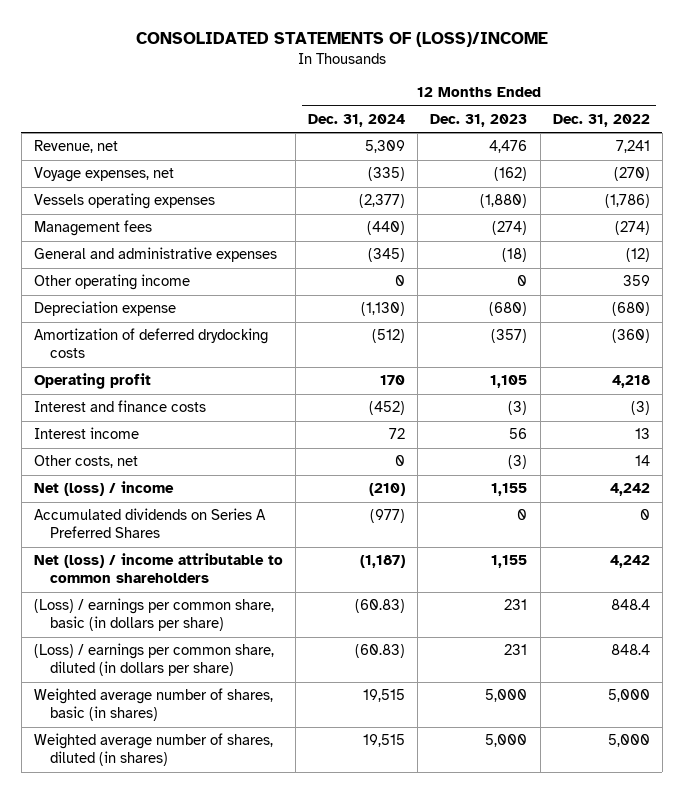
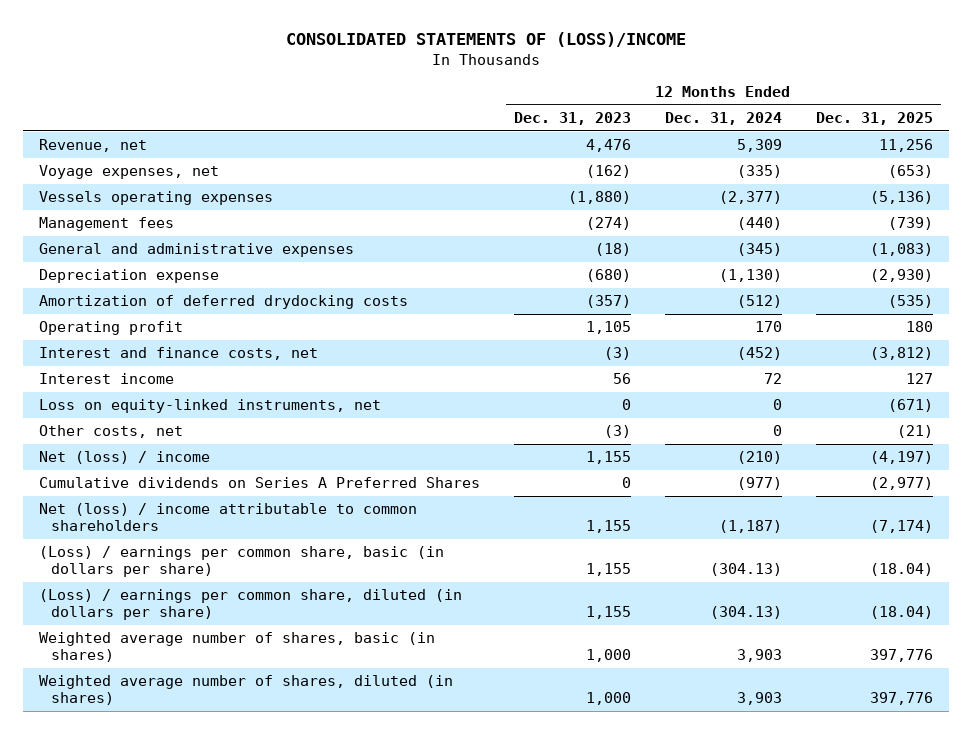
[552,113,650,127] Dec. 31, 2022 -> none
none -> [815,112,933,126] Dec. 31, 2025
[33,274,190,291] Other operating income -> none
[33,400,206,413] Interest and finance costs -> [39,347,319,361] Interest and finance costs, net
none -> [39,399,382,414] Loss on equity-linked instruments, net
[33,508,266,539] Accumulated dividends on Series A Preferred Shares -> [39,477,481,489] Cumulative dividends on Series A Preferred Shares
[355,599,406,614] (60.83) -> [709,563,782,577] (304.13)
[504,599,528,611] 231 -> [586,563,632,577] 1,155
[355,644,406,659] (60.83) -> [709,606,782,620] (304.13)
[504,644,528,656] 231 -> [586,606,632,620] 1,155
[363,689,406,703] 19,515 -> [736,649,782,663] 3,903
[485,689,528,703] 5,000 -> [586,649,632,663] 1,000
[363,734,406,748] 19,515 -> [736,692,782,706] 3,903
[485,734,528,748] 5,000 -> [586,692,632,706] 1,000

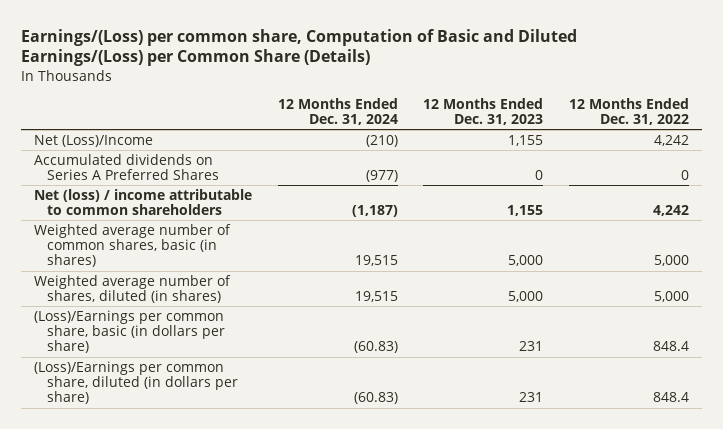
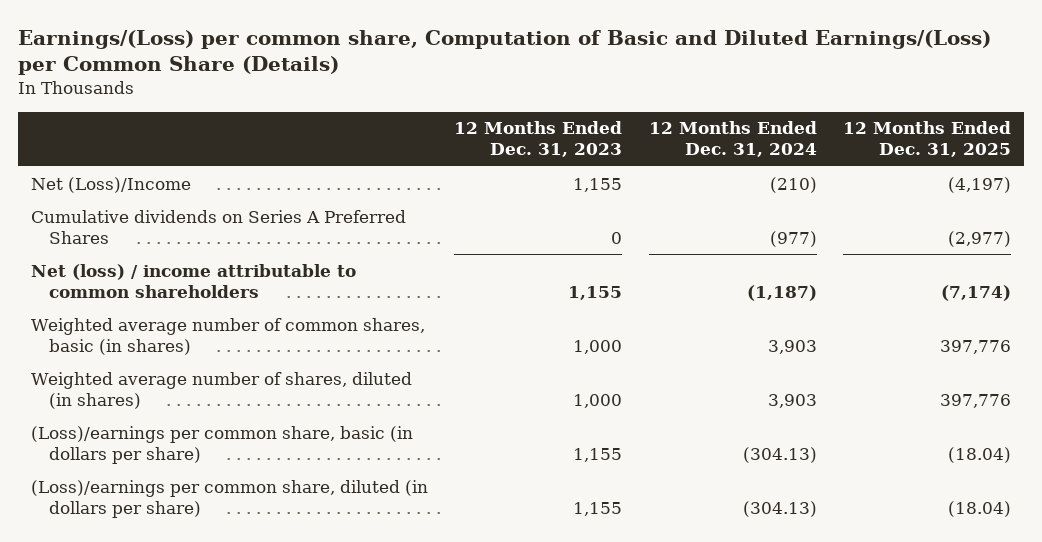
[569,97,690,125] 12 Months Ended Dec. 31, 2022 -> none
none -> [842,121,1011,158] 12 Months Ended Dec. 31, 2025
[33,153,219,181] Accumulated dividends on Series A Preferred Shares -> [31,209,407,244] Cumulative dividends on Series A Preferred Shares
[354,255,398,267] 19,515 -> [767,339,817,354] 3,903
[508,255,544,267] 5,000 -> [573,339,623,354] 1,000
[354,291,398,303] 19,515 -> [767,393,817,408] 3,903
[508,291,544,303] 5,000 -> [573,393,623,408] 1,000
[33,309,225,354] (Loss)/Earnings per common share, basic (in dollars per share) -> [31,425,414,464] (Loss)/earnings per common share, basic (in dollars per share)
[353,341,398,354] (60.83) -> [742,446,817,463] (304.13)
[519,341,544,352] 231 -> [573,447,623,462] 1,155
[33,360,238,405] (Loss)/Earnings per common share, diluted (in dollars per share) -> [31,479,429,518] (Loss)/earnings per common share, diluted (in dollars per share)
[353,392,398,405] (60.83) -> [742,500,817,517] (304.13)
[519,392,544,403] 231 -> [573,501,623,516] 1,155

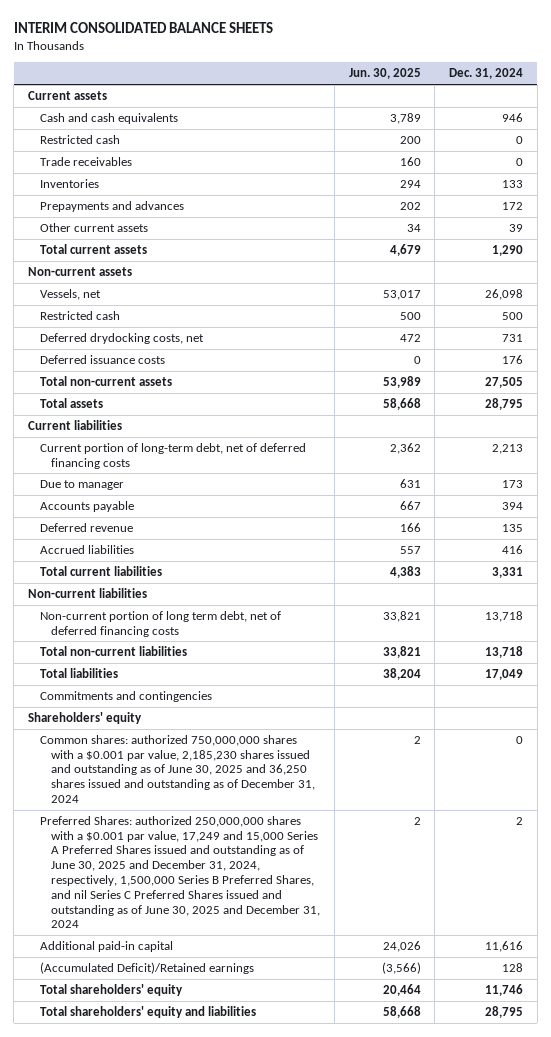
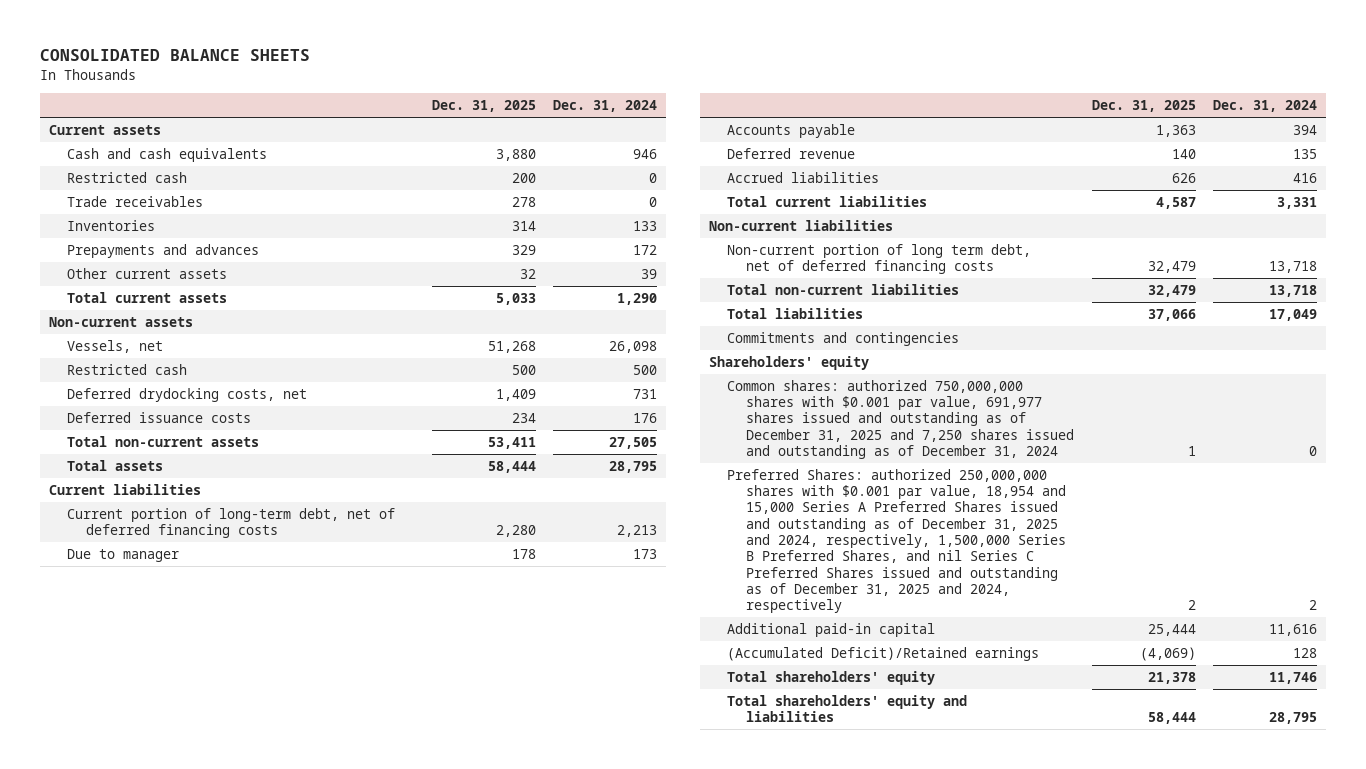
[13,22,273,34] INTERIM CONSOLIDATED BALANCE SHEETS -> [39,49,310,62] CONSOLIDATED BALANCE SHEETS
[348,68,421,80] Jun. 30, 2025 -> none
none -> [431,100,536,113] Dec. 31, 2025
[39,734,316,804] Common shares: authorized 750,000,000 shares with a $0.001 par value, 2,185,230 shares issued and outstanding as of June 30, 2025 and 36,250 shares issued and outstanding as of December 31, 2024 -> [727,379,1075,460] Common shares: authorized 750,000,000 shares with $0.001 par value, 691,977 shares issued and outstanding as of December 31, 2025 and 7,250 shares issued and outstanding as of December 31, 2024
[39,815,321,929] Preferred Shares: authorized 250,000,000 shares with a $0.001 par value, 17,249 and 15,000 Series A Preferred Shares issued and outstanding as of June 30, 2025 and December 31, 2024, respectively, 1,500,000 Series B Preferred Shares, and nil Series C Preferred Shares issued and outstanding as of June 30, 2025 and December 31, 2024 -> [727,468,1067,614] Preferred Shares: authorized 250,000,000 shares with $0.001 par value, 18,954 and 15,000 Series A Preferred Shares issued and outstanding as of December 31, 2025 and 2024, respectively, 1,500,000 Series B Preferred Shares, and nil Series C Preferred Shares issued and outstanding as of December 31, 2025 and 2024, respectively

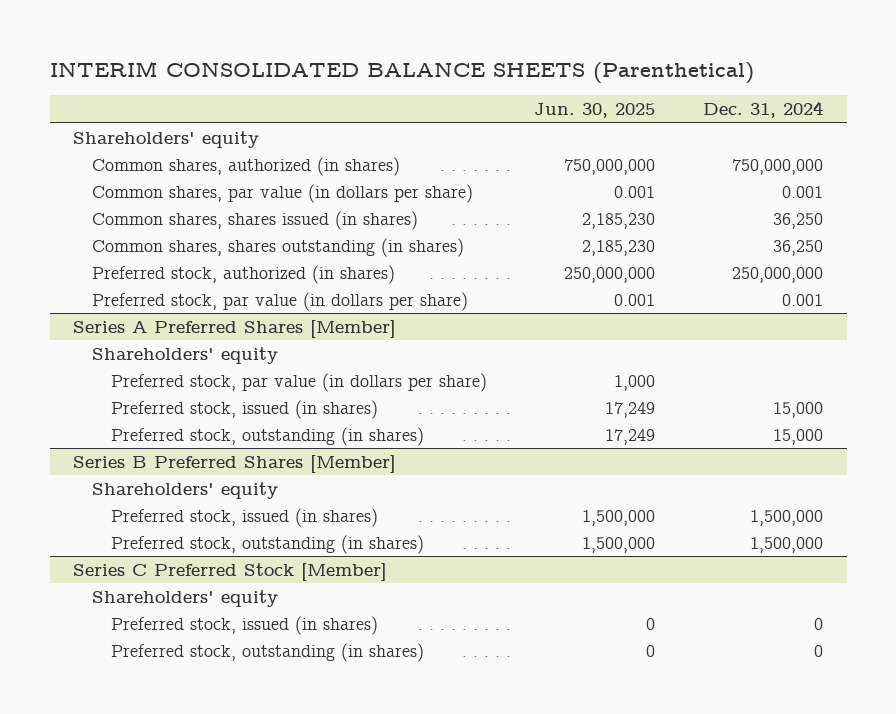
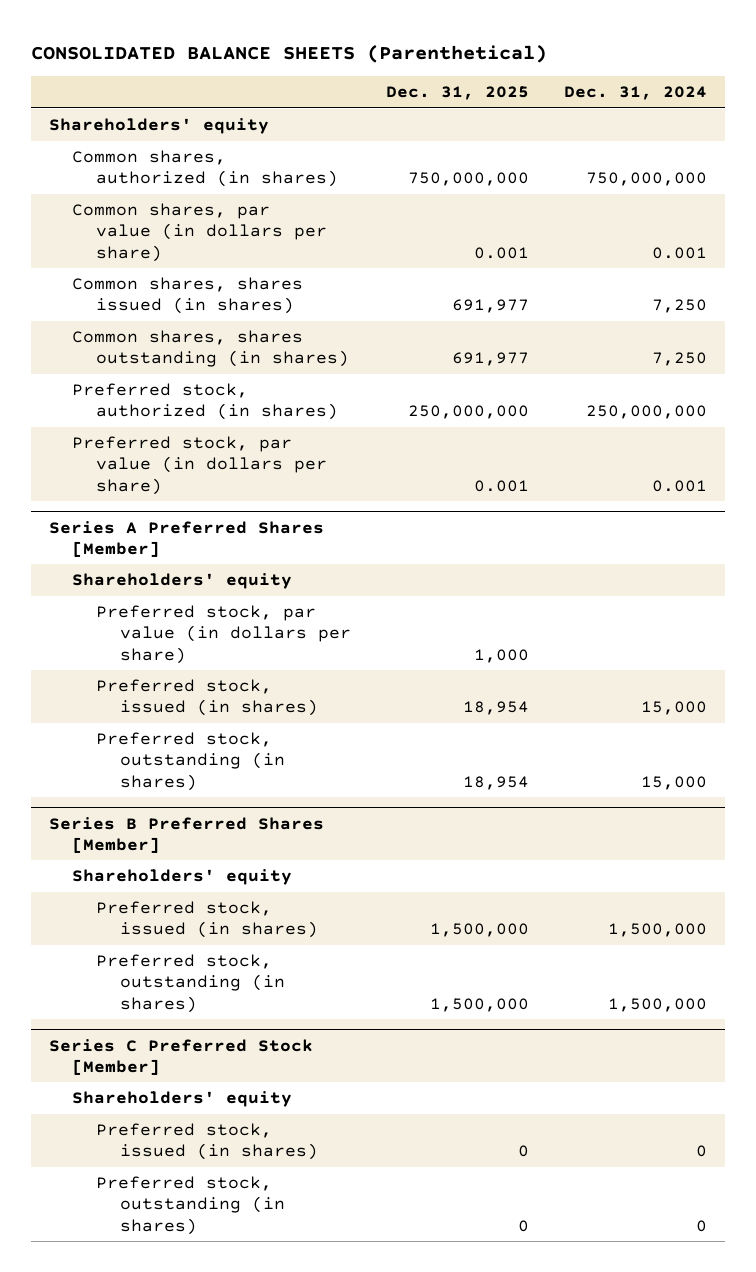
[49,61,754,85] INTERIM CONSOLIDATED BALANCE SHEETS (Parenthetical) -> [31,44,548,63] CONSOLIDATED BALANCE SHEETS (Parenthetical)
[534,103,656,119] Jun. 30, 2025 -> none
none -> [386,86,530,101] Dec. 31, 2025
[773,212,824,229] 36,250 -> [652,299,708,314] 7,250
[773,239,824,256] 36,250 -> [652,352,708,367] 7,250

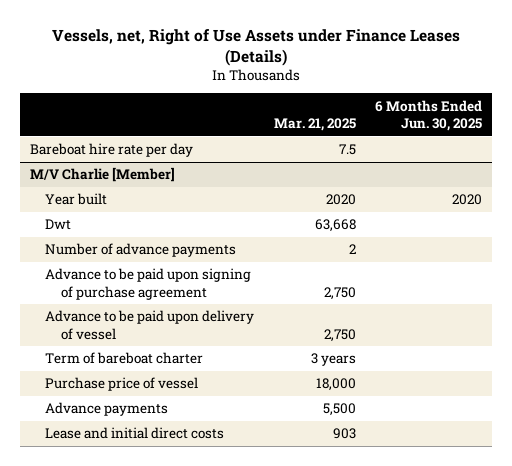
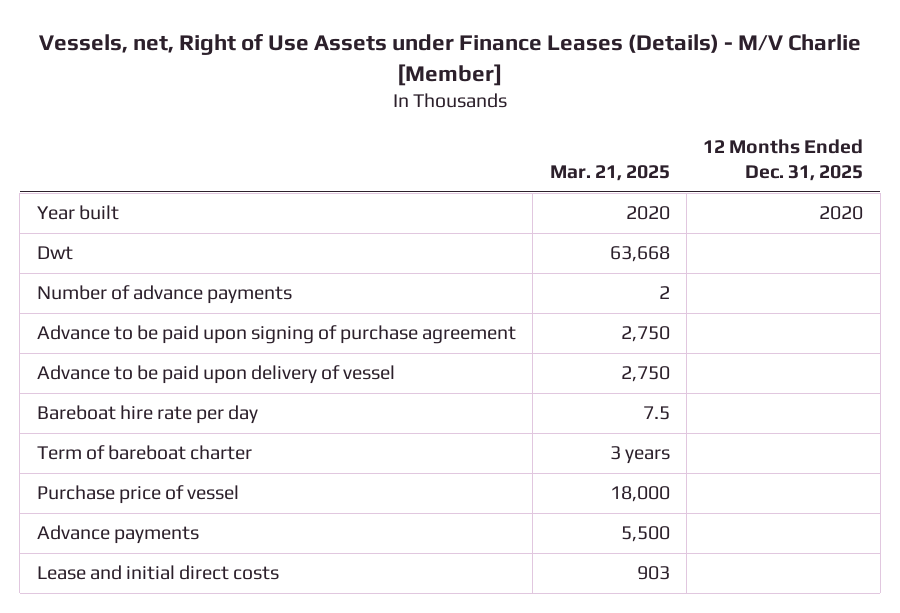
[52,28,461,66] Vessels, net, Right of Use Assets under Finance Leases (Details) -> [39,34,862,86] Vessels, net, Right of Use Assets under Finance Leases (Details) - M/V Charlie [Member]
[375,99,483,132] 6 Months Ended Jun. 30, 2025 -> none
none -> [703,139,864,182] 12 Months Ended Dec. 31, 2025
[29,167,175,183] M/V Charlie [Member] -> none
[29,143,193,158] Bareboat hire rate per day -> [36,405,258,425] Bareboat hire rate per day

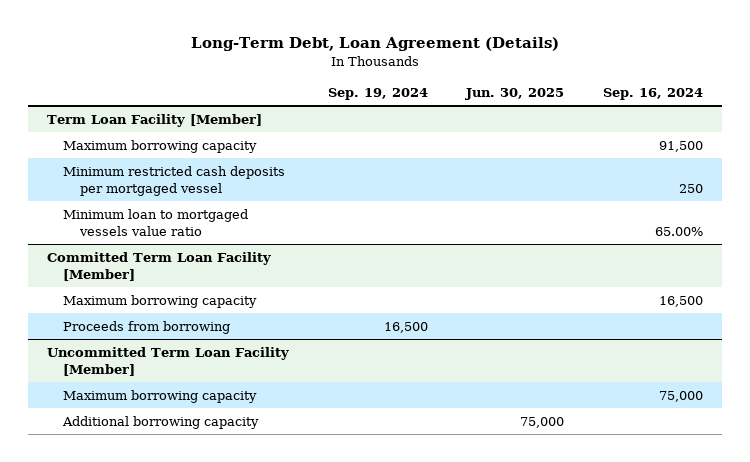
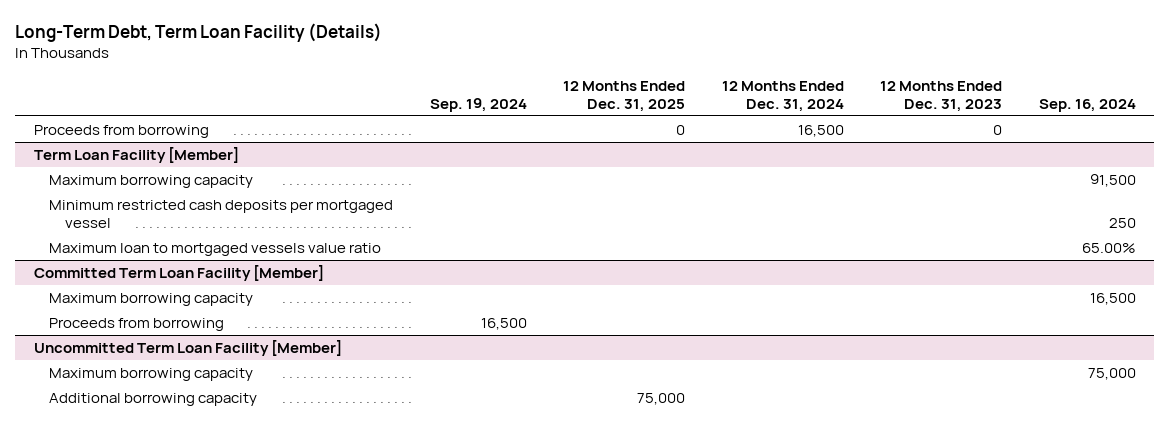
[190,37,559,52] Long-Term Debt, Loan Agreement (Details) -> [15,23,383,43] Long-Term Debt, Term Loan Facility (Details)
[465,87,565,100] Jun. 30, 2025 -> none
none -> [563,80,686,112] 12 Months Ended Dec. 31, 2025
none -> [721,80,844,112] 12 Months Ended Dec. 31, 2024
none -> [880,80,1003,112] 12 Months Ended Dec. 31, 2023
none -> [33,124,209,138] Proceeds from borrowing
[63,208,249,236] Minimum loan to mortgaged vessels value ratio -> [49,242,382,256] Maximum loan to mortgaged vessels value ratio

